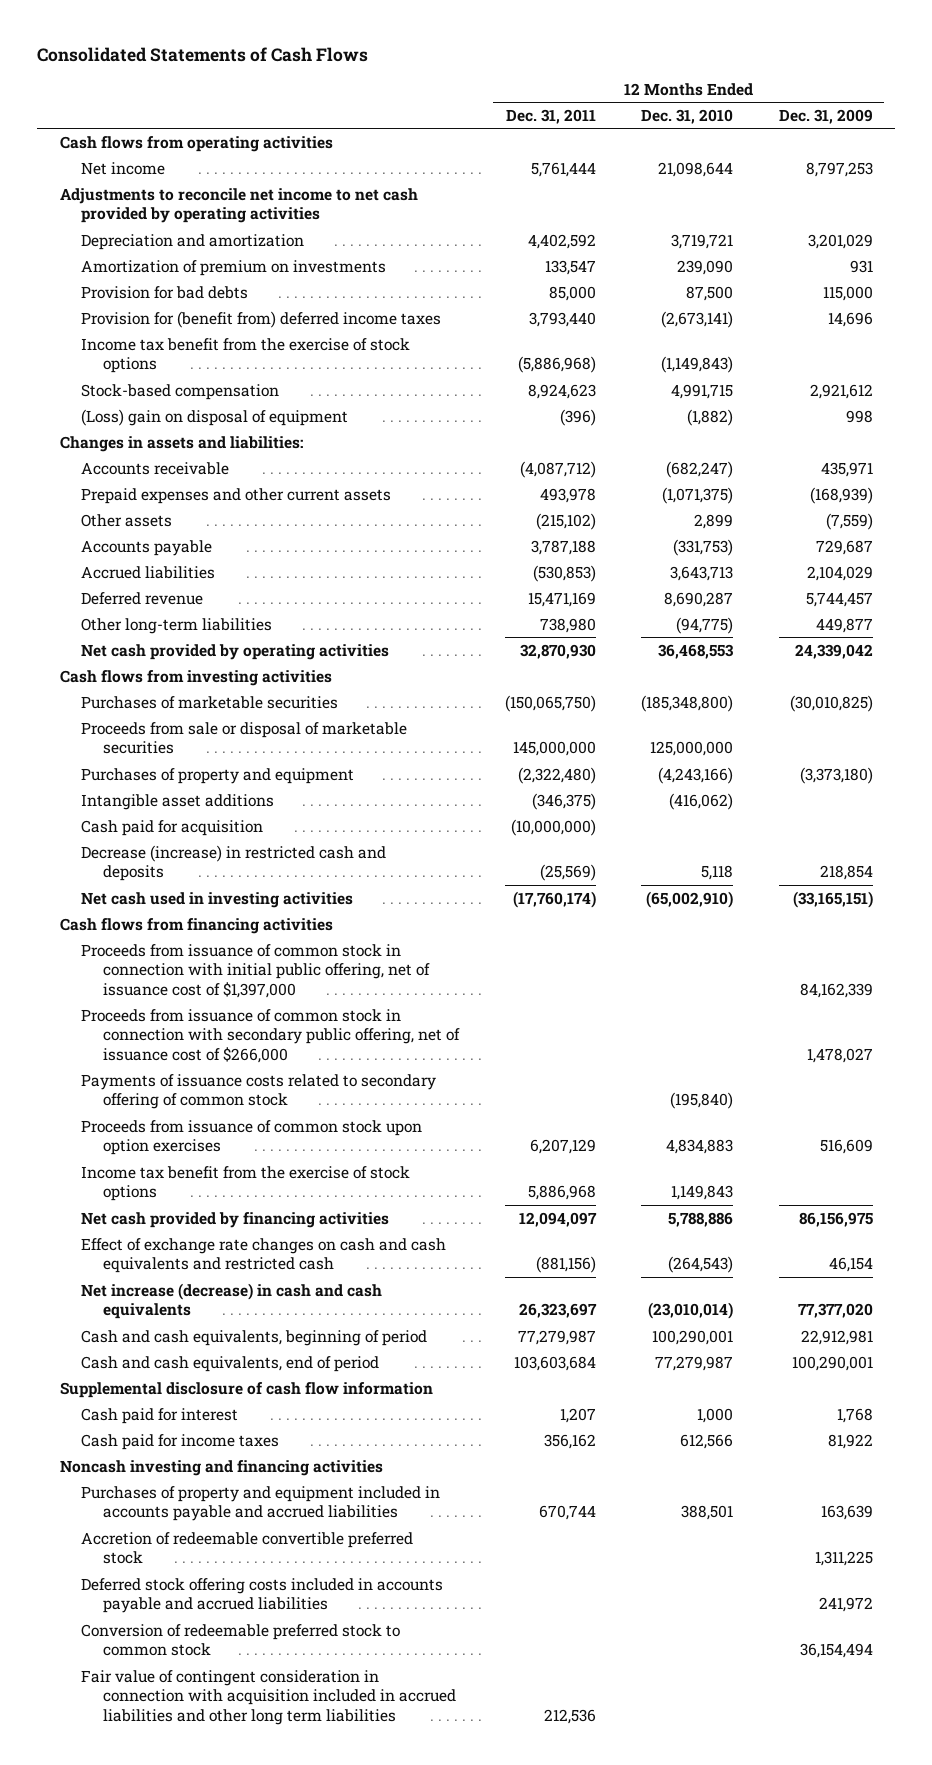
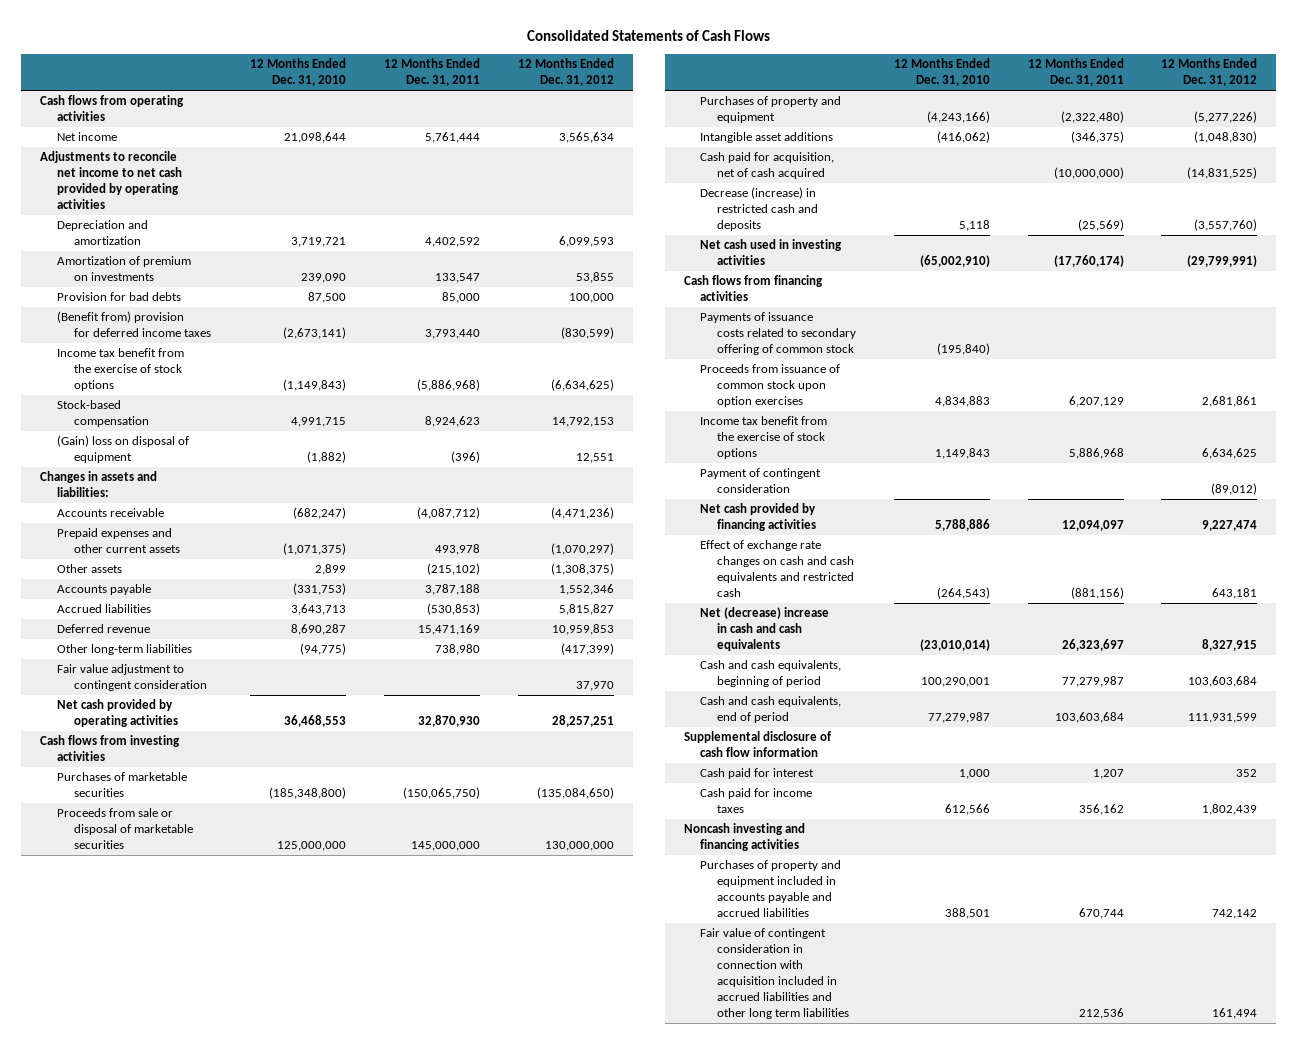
[778,108,873,124] Dec. 31, 2009 -> none
none -> [517,58,614,87] 12 Months Ended Dec. 31, 2012
[81,310,442,328] Provision for (benefit from) deferred income taxes -> [56,311,211,338] (Benefit from) provision for deferred income taxes
[81,408,349,426] (Loss) gain on disposal of equipment -> [56,435,189,464] (Gain) loss on disposal of equipment
none -> [56,664,207,692] Fair value adjustment to contingent consideration
[81,819,264,836] Cash paid for acquisition -> [700,152,835,180] Cash paid for acquisition, net of cash acquired
[81,943,431,998] Proceeds from issuance of common stock in connection with initial public offering, net of issuance cost of $1,397,000 -> none
[81,1008,461,1063] Proceeds from issuance of common stock in connection with secondary public offering, net of issuance cost of $266,000 -> none
none -> [700,468,822,494] Payment of contingent consideration
[81,1282,383,1320] Net increase (decrease) in cash and cash equivalents -> [700,607,830,652] Net (decrease) increase in cash and cash equivalents
[81,1531,414,1565] Accretion of redeemable convertible preferred stock -> none
[81,1577,444,1614] Deferred stock offering costs included in accounts payable and accrued liabilities -> none
[81,1623,401,1657] Conversion of redeemable preferred stock to common stock -> none

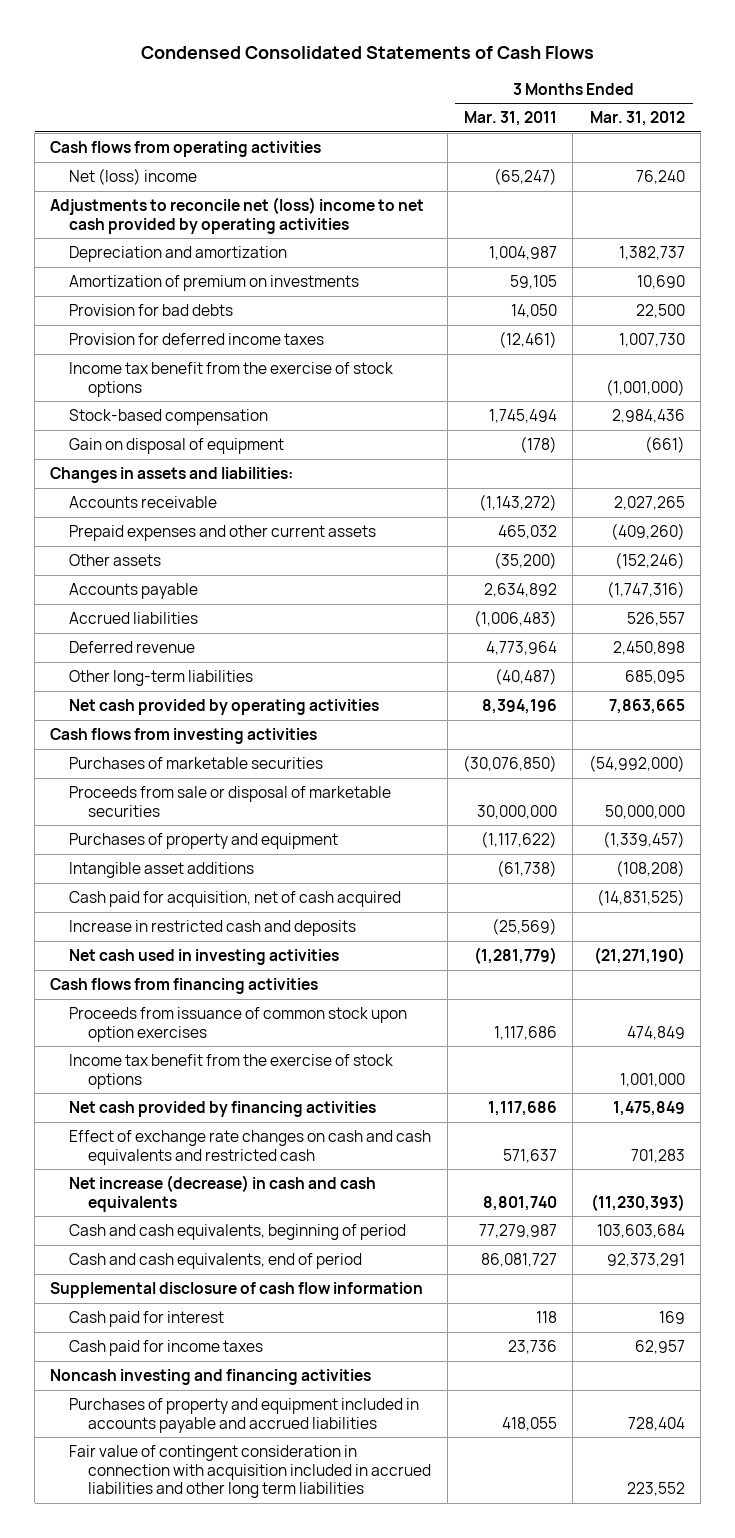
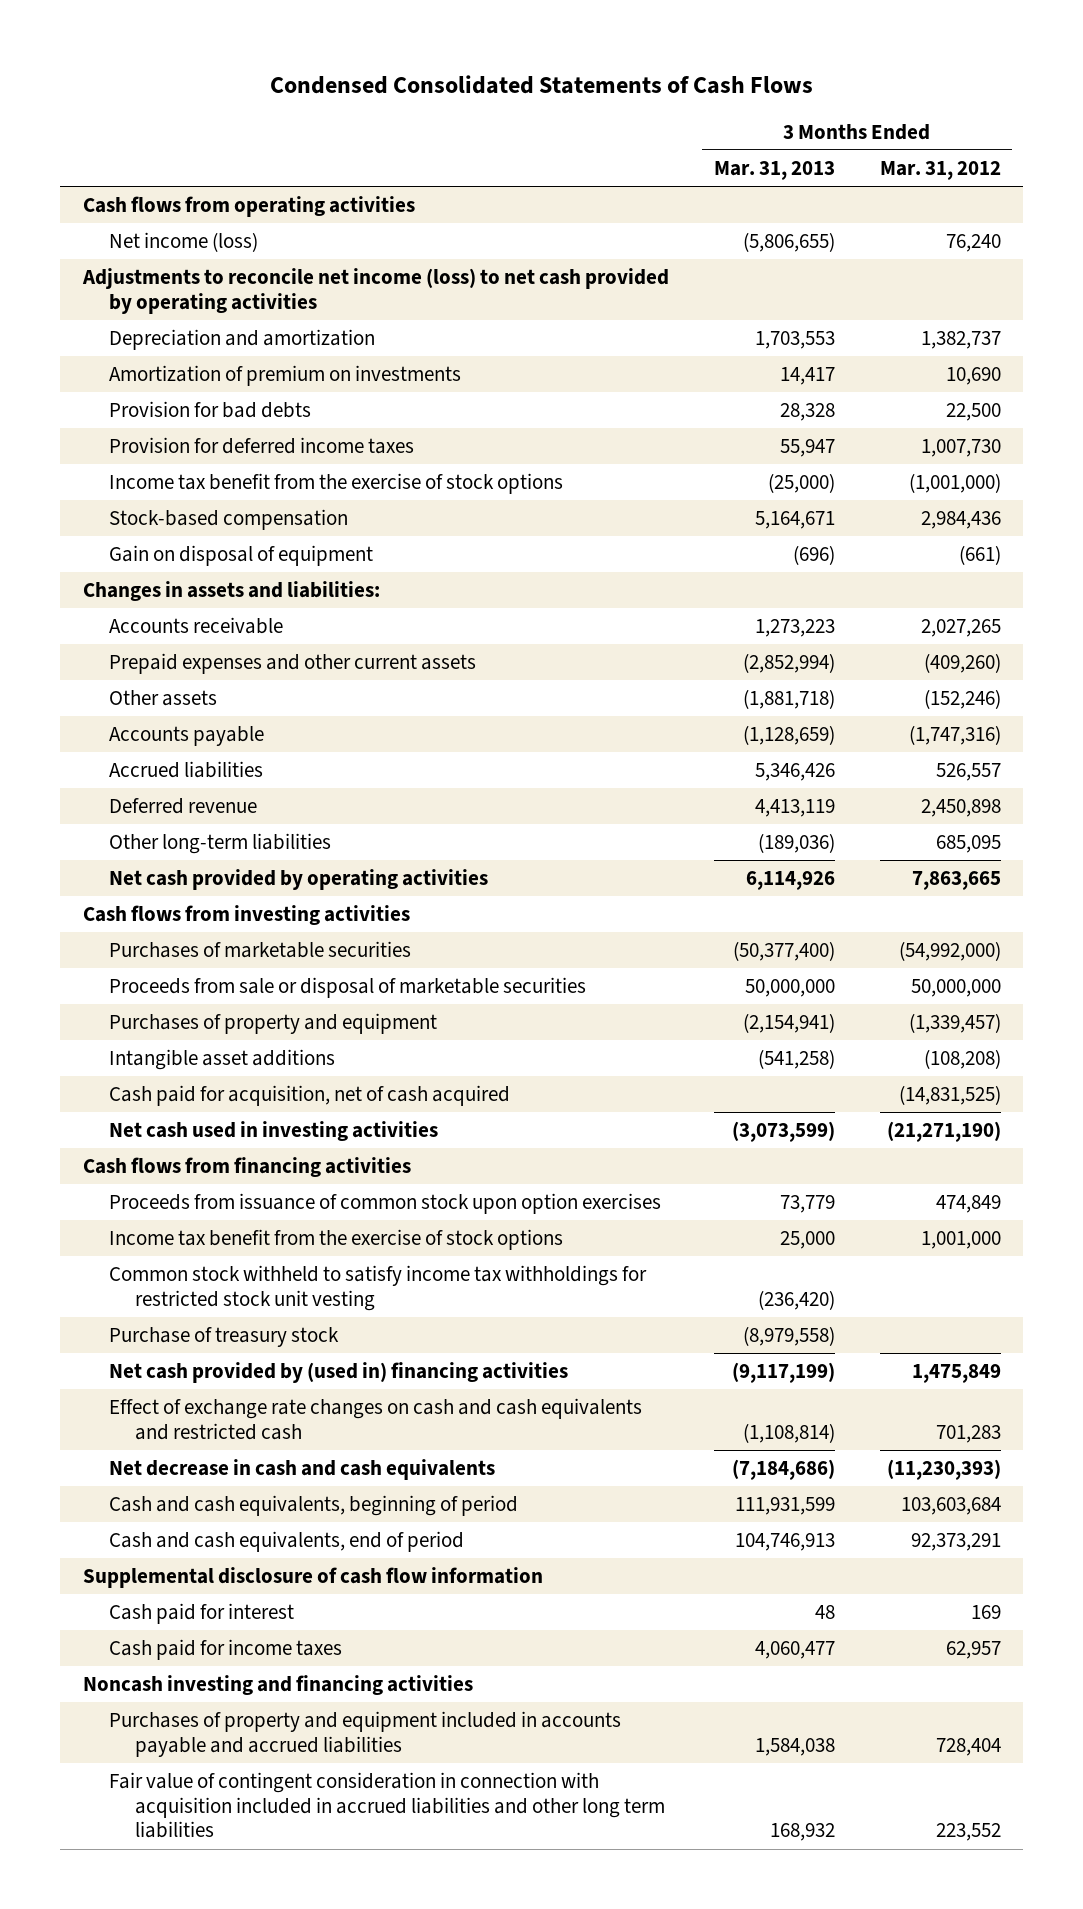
[464,111,558,127] Mar. 31, 2011 -> none
none -> [713,160,835,180] Mar. 31, 2013
[69,168,198,186] Net (loss) income -> [108,232,258,253] Net income (loss)
[50,197,425,234] Adjustments to reconcile net (loss) income to net cash provided by operating activities -> [81,268,669,314] Adjustments to reconcile net income (loss) to net cash provided by operating activities
[69,920,357,937] Increase in restricted cash and deposits -> none
none -> [108,1265,647,1311] Common stock withheld to satisfy income tax withholdings for restricted stock unit vesting
none -> [108,1327,339,1348] Purchase of treasury stock
[69,1101,377,1118] Net cash provided by financing activities -> [108,1362,568,1384] Net cash provided by (used in) financing activities
[69,1175,377,1212] Net increase (decrease) in cash and cash equivalents -> [108,1459,495,1481] Net decrease in cash and cash equivalents

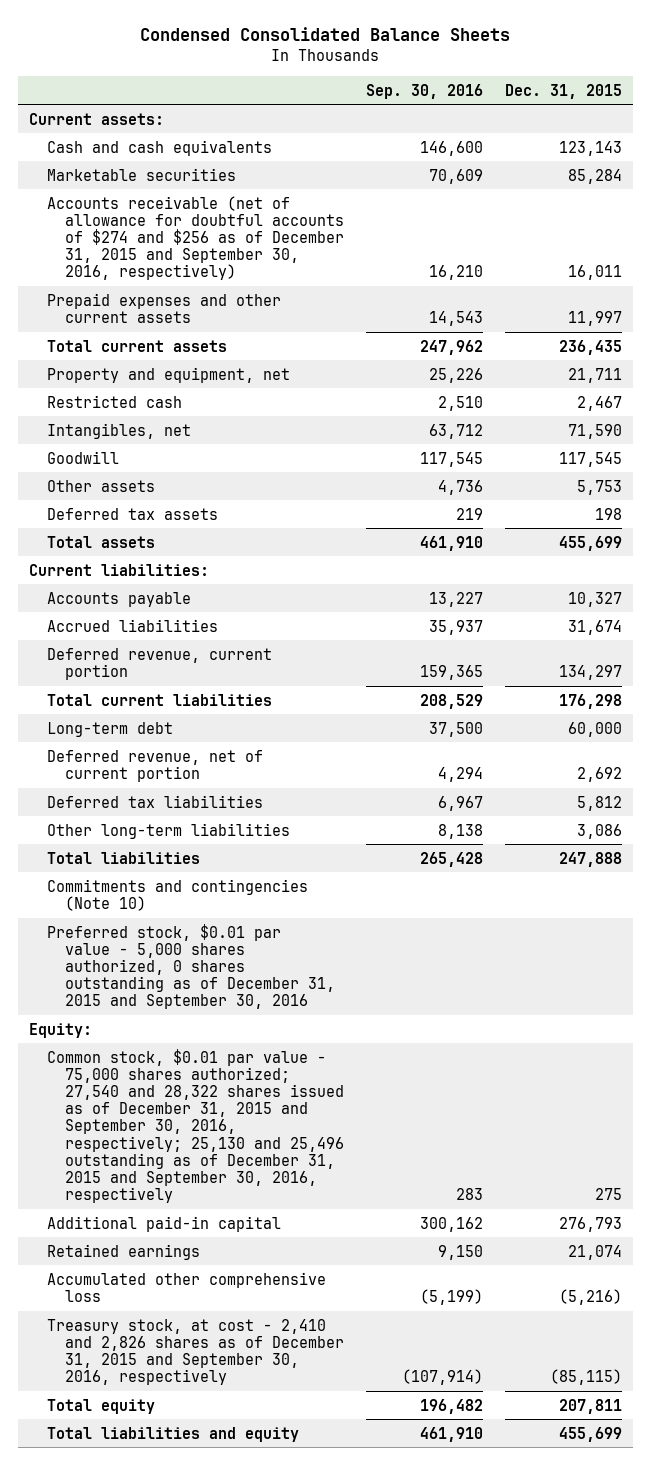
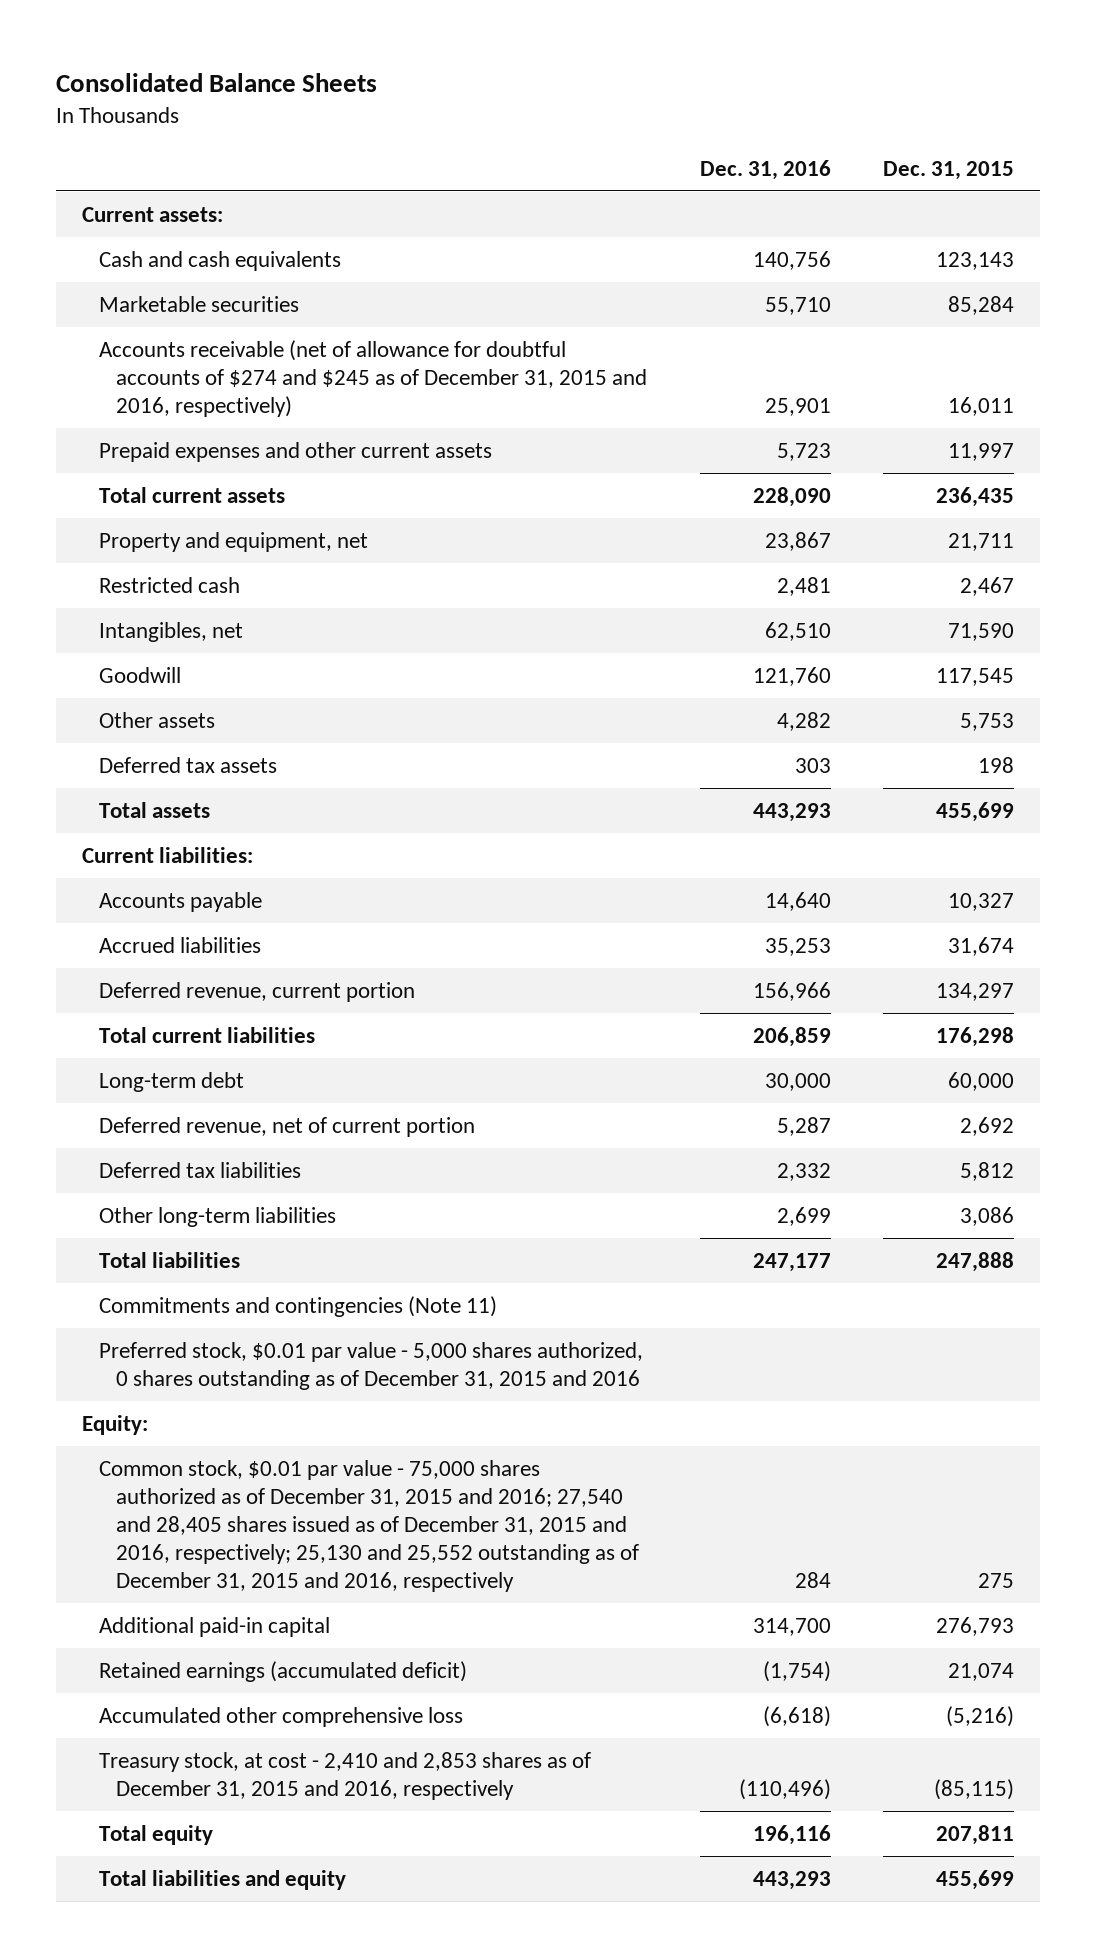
[140,26,511,41] Condensed Consolidated Balance Sheets -> [55,72,377,92] Consolidated Balance Sheets
[366,83,484,99] Sep. 30, 2016 -> none
none -> [699,159,831,180] Dec. 31, 2016
[46,195,345,281] Accounts receivable (net of allowance for doubtful accounts of $274 and $256 as of December 31, 2015 and September 30, 2016, respectively) -> [99,340,648,418] Accounts receivable (net of allowance for doubtful accounts of $274 and $245 as of December 31, 2015 and 2016, respectively)
[46,878,308,911] Commitments and contingencies (Note 10) -> [99,1296,498,1318] Commitments and contingencies (Note 11)
[46,923,336,1010] Preferred stock, $0.01 par value - 5,000 shares authorized, 0 shares outstanding as of December 31, 2015 and September 30, 2016 -> [99,1342,644,1391] Preferred stock, $0.01 par value - 5,000 shares authorized, 0 shares outstanding as of December 31, 2015 and 2016
[46,1048,345,1204] Common stock, $0.01 par value - 75,000 shares authorized; 27,540 and 28,322 shares issued as of December 31, 2015 and September 30, 2016, respectively; 25,130 and 25,496 outstanding as of December 31, 2015 and September 30, 2016, respectively -> [99,1460,640,1592] Common stock, $0.01 par value - 75,000 shares authorized as of December 31, 2015 and 2016; 27,540 and 28,405 shares issued as of December 31, 2015 and 2016, respectively; 25,130 and 25,552 outstanding as of December 31, 2015 and 2016, respectively
[46,1243,200,1260] Retained earnings -> [99,1661,468,1683] Retained earnings (accumulated deficit)
[46,1318,345,1386] Treasury stock, at cost - 2,410 and 2,826 shares as of December 31, 2015 and September 30, 2016, respectively -> [99,1752,592,1801] Treasury stock, at cost - 2,410 and 2,853 shares as of December 31, 2015 and 2016, respectively

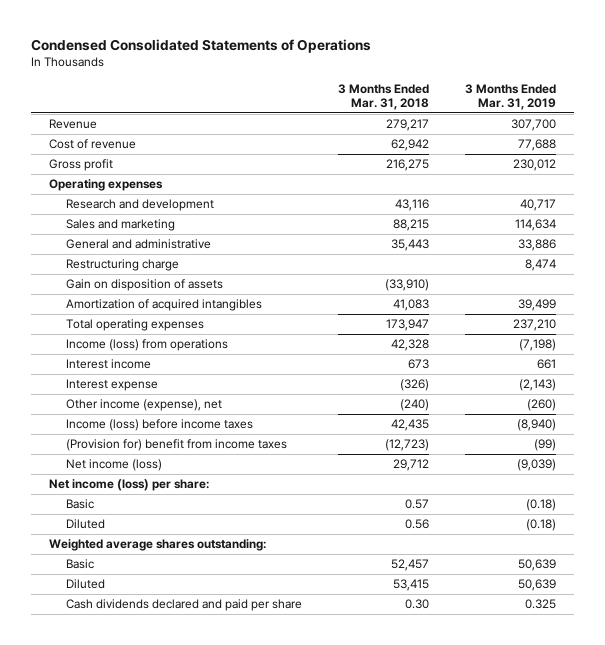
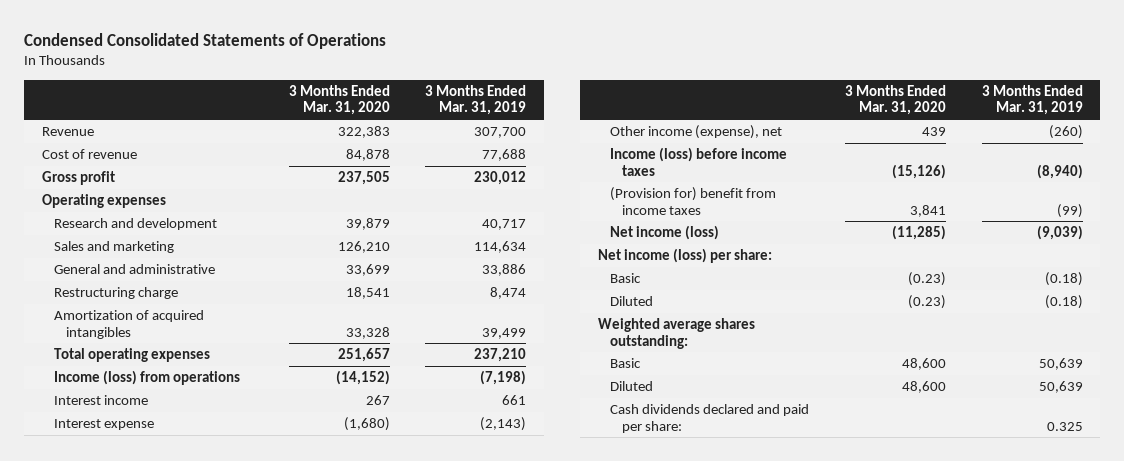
[338,83,430,111] 3 Months Ended Mar. 31, 2018 -> none
none -> [288,84,390,116] 3 Months Ended Mar. 31, 2020
[66,279,224,292] Gain on disposition of assets -> none
[66,599,303,612] Cash dividends declared and paid per share -> [610,404,810,433] Cash dividends declared and paid per share:

